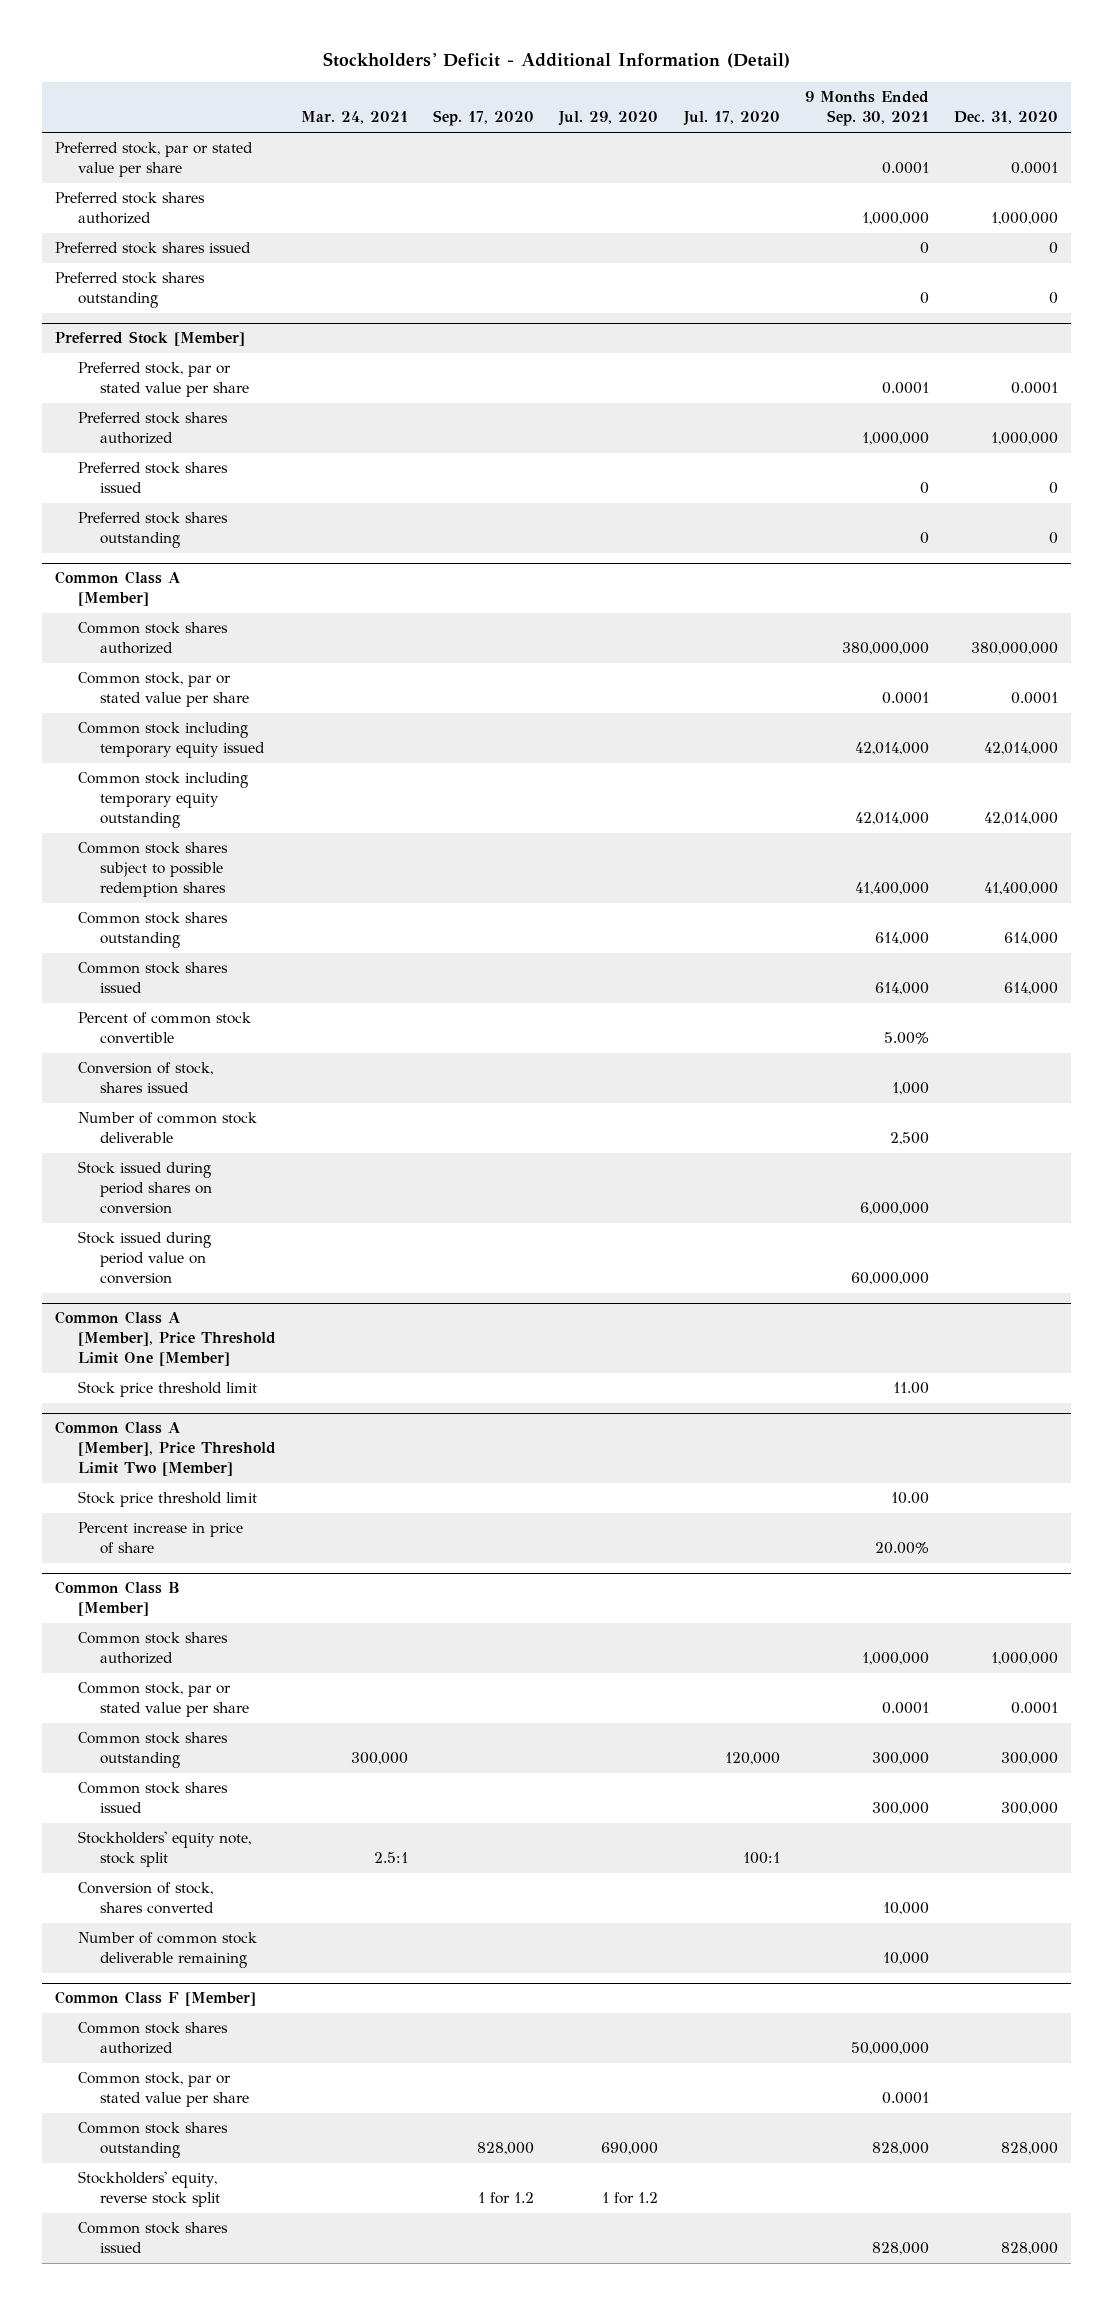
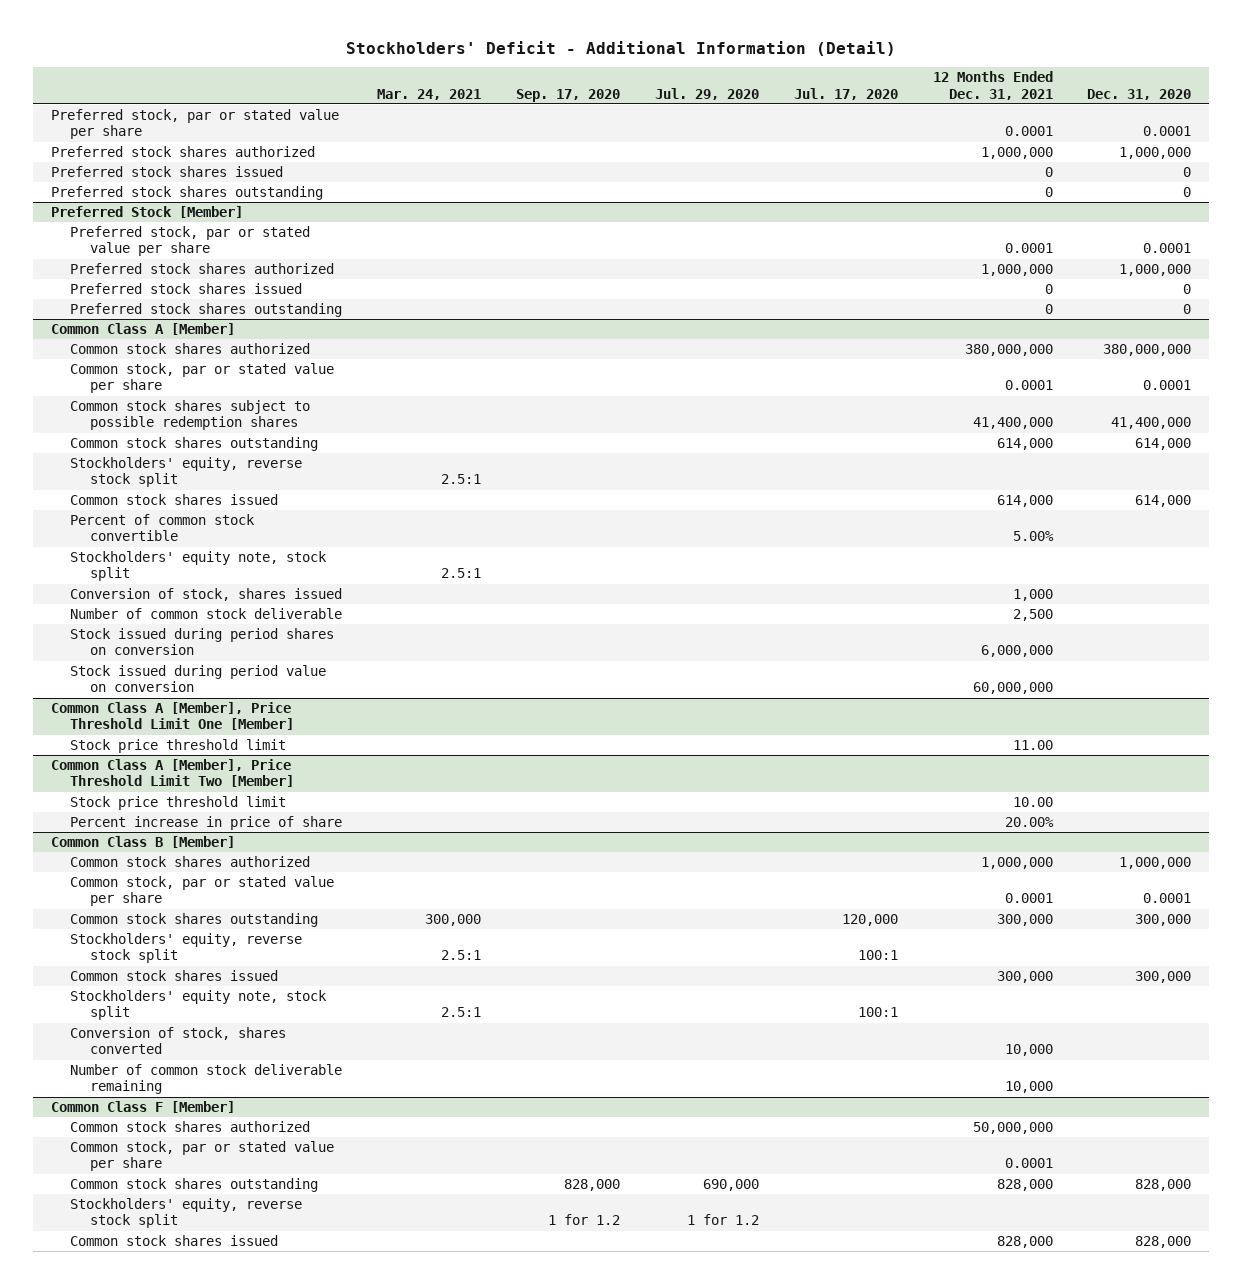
[805,91,930,127] 9 Months Ended Sep. 30, 2021 -> none
none -> [932,71,1053,100] 12 Months Ended Dec. 31, 2021
[77,722,266,759] Common stock including temporary equity issued -> none
[77,772,248,829] Common stock including temporary equity outstanding -> none
none -> [70,456,303,488] Stockholders' equity, reverse stock split
none -> [70,550,328,582] Stockholders' equity note, stock split
none -> [70,932,303,964] Stockholders' equity, reverse stock split

